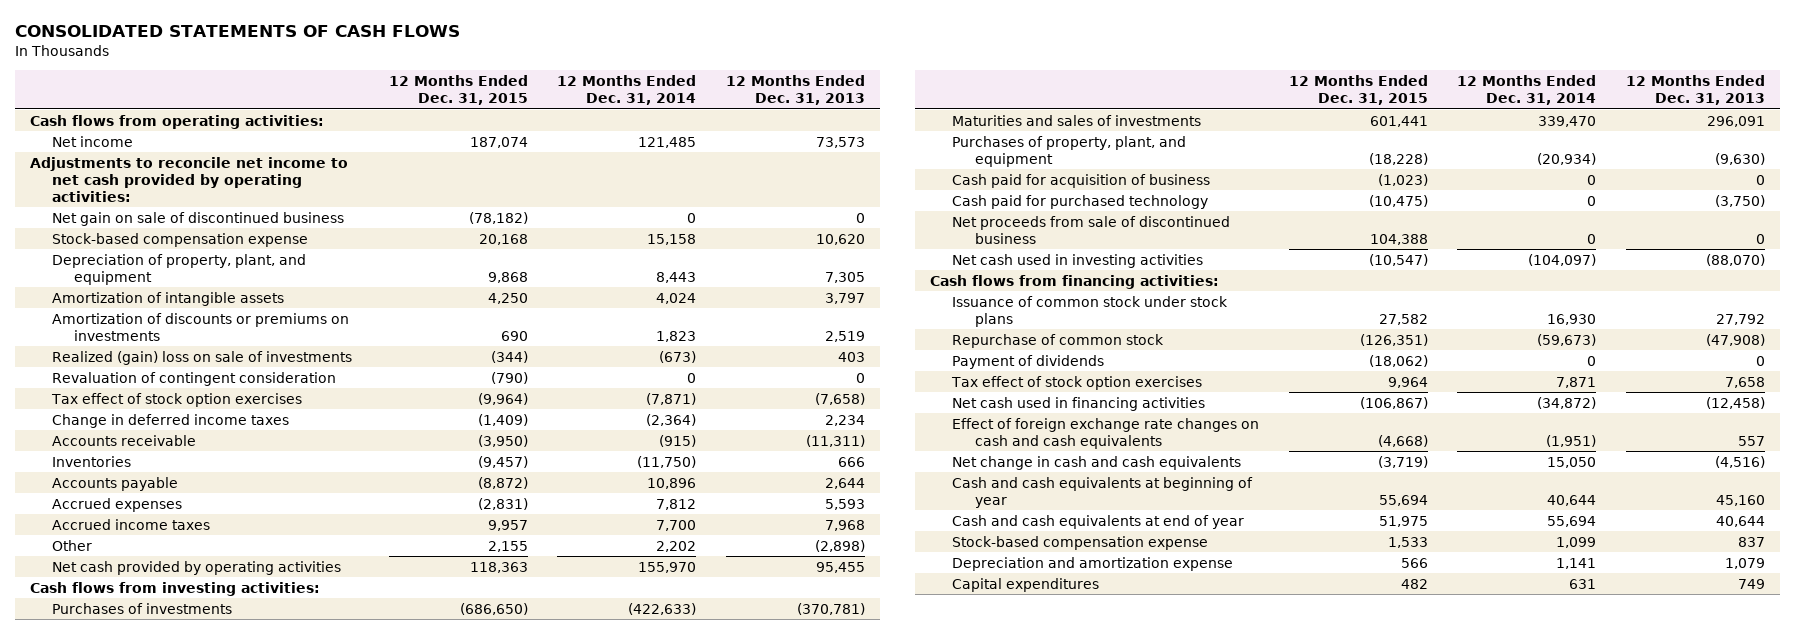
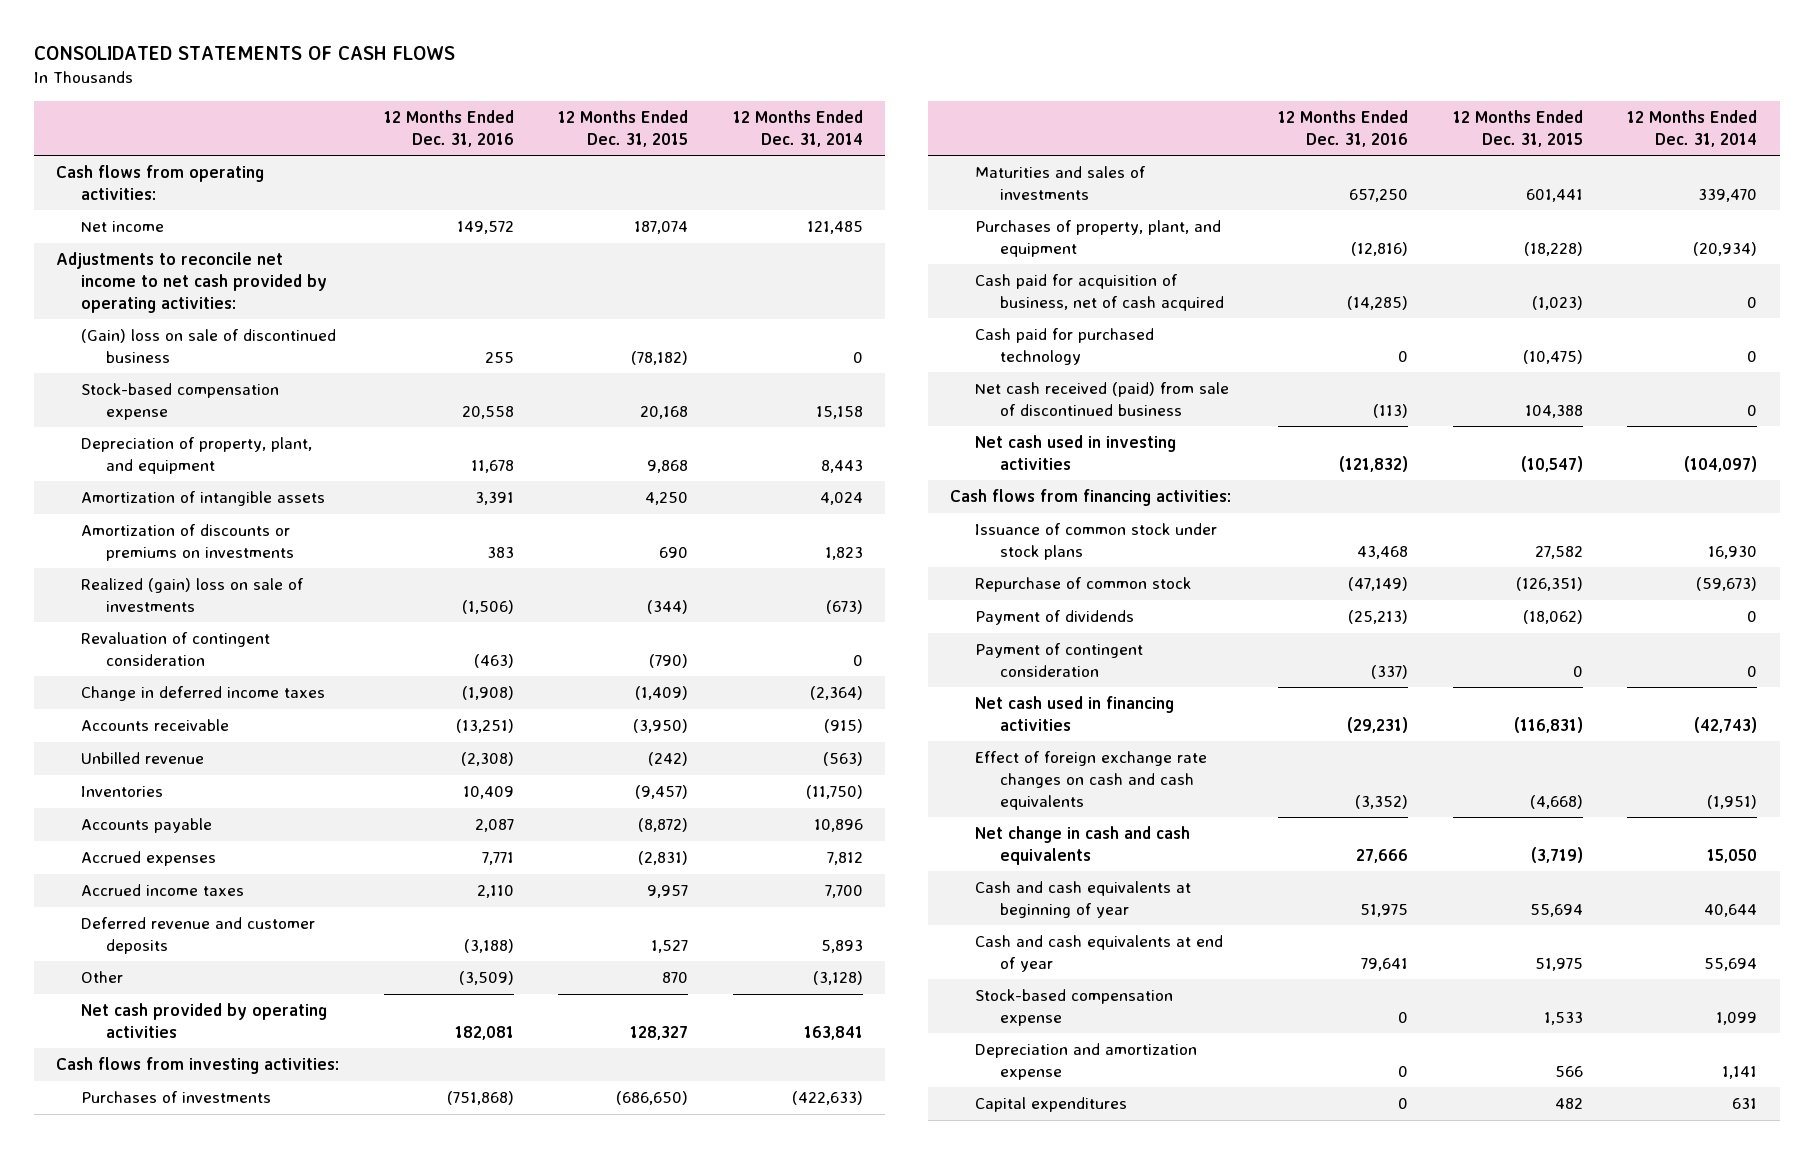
[725,75,865,106] 12 Months Ended Dec. 31, 2013 -> none
none -> [383,109,514,147] 12 Months Ended Dec. 31, 2016
[52,211,345,226] Net gain on sale of discontinued business -> [80,329,336,363] (Gain) loss on sale of discontinued business
[51,392,303,407] Tax effect of stock option exercises -> none
none -> [80,752,204,765] Unbilled revenue
none -> [80,917,315,954] Deferred revenue and customer deposits
[487,540,528,552] 2,155 -> [662,972,689,984] 870
[656,540,697,552] 2,202 -> [812,971,863,986] (3,128)
[469,561,528,573] 118,363 -> [630,1025,689,1040] 128,327
[638,561,697,573] 155,970 -> [803,1025,863,1040] 163,841
[952,173,1211,188] Cash paid for acquisition of business -> [975,274,1225,311] Cash paid for acquisition of business, net of cash acquired
[952,215,1231,244] Net proceeds from sale of discontinued business -> [975,382,1230,416] Net cash received (paid) from sale of discontinued business
[951,375,1203,390] Tax effect of stock option exercises -> none
none -> [975,643,1144,677] Payment of contingent consideration
[1359,396,1428,409] (106,867) -> [1513,716,1583,733] (116,831)
[1537,396,1597,409] (34,872) -> [1694,716,1758,733] (42,743)

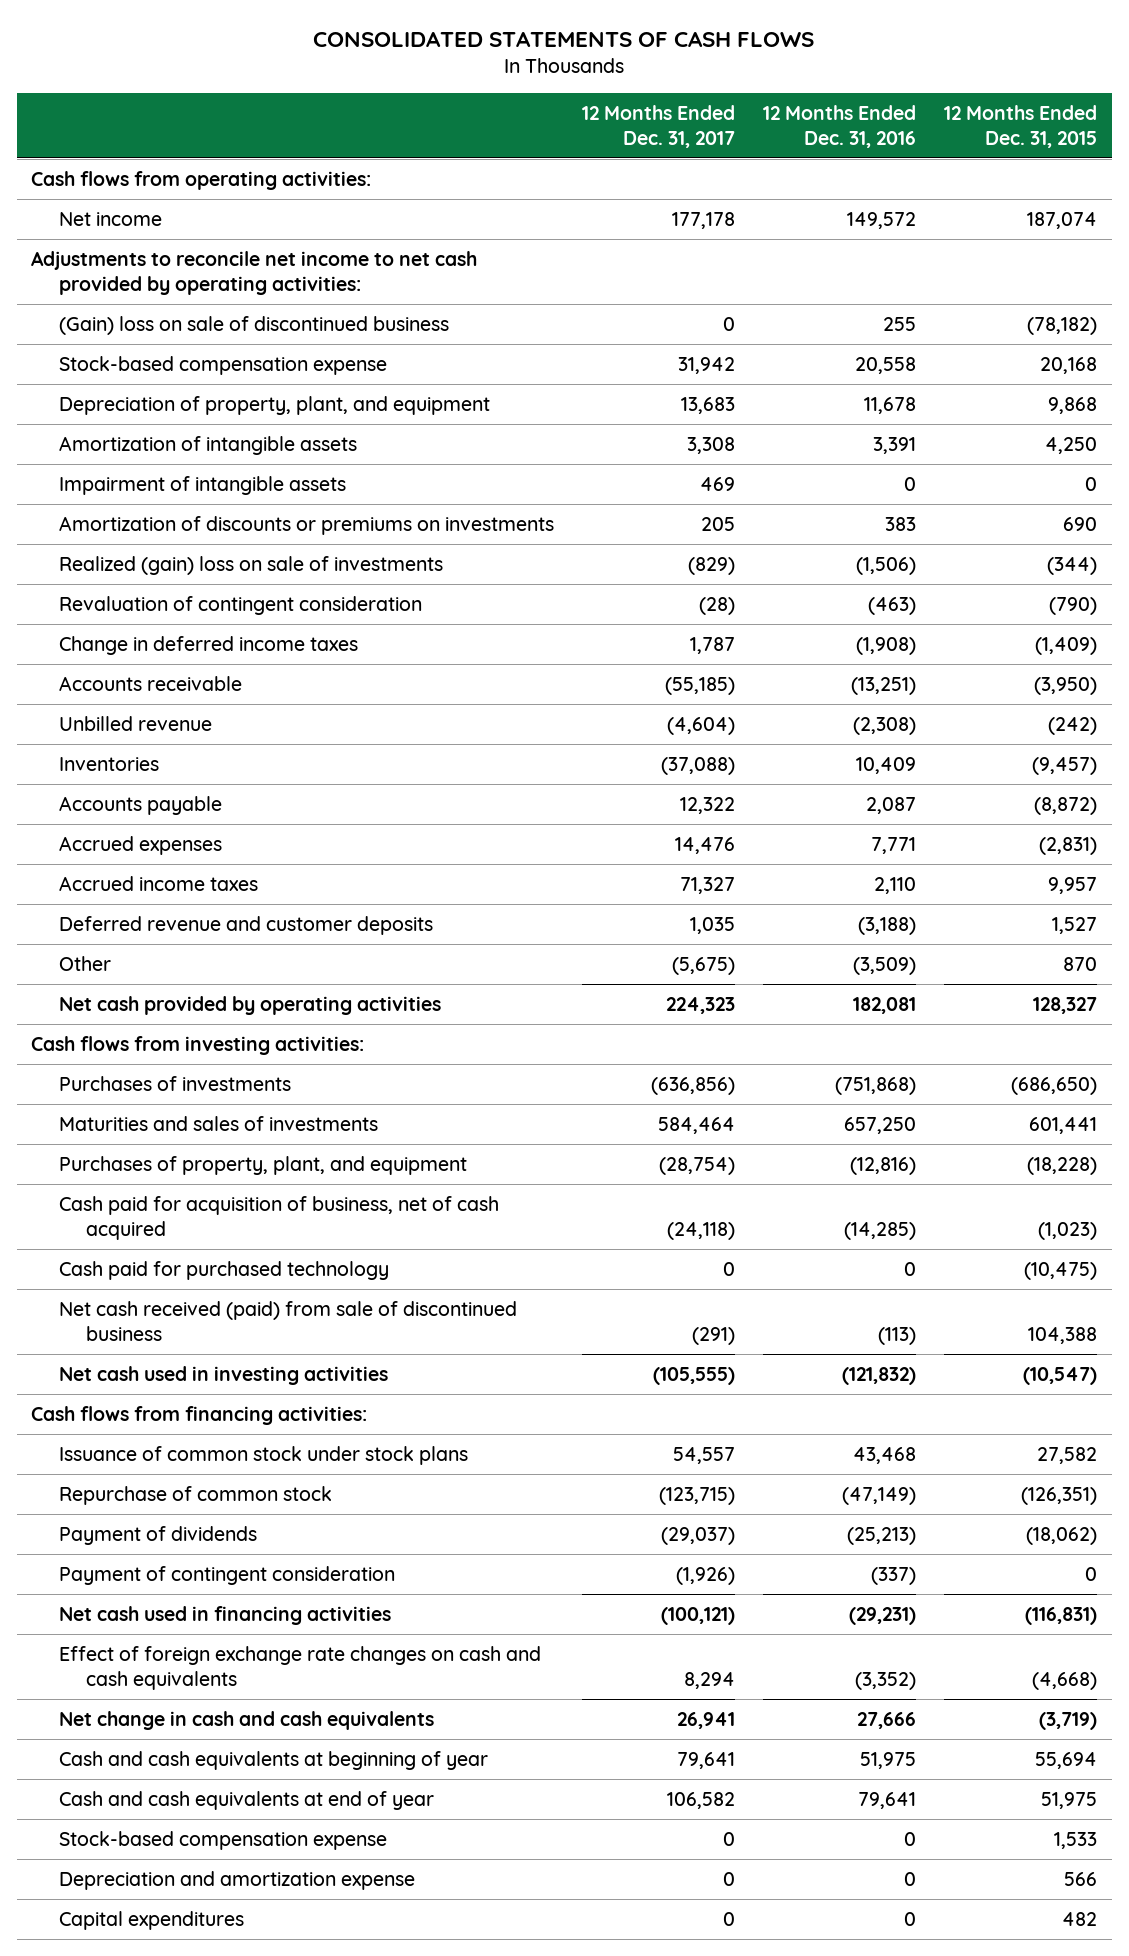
[732,109,863,147] 12 Months Ended Dec. 31, 2014 -> none
none -> [581,104,735,148] 12 Months Ended Dec. 31, 2017
none -> [58,475,346,495] Impairment of intangible assets

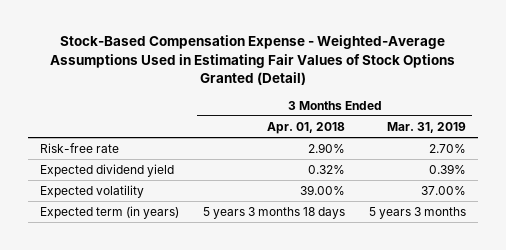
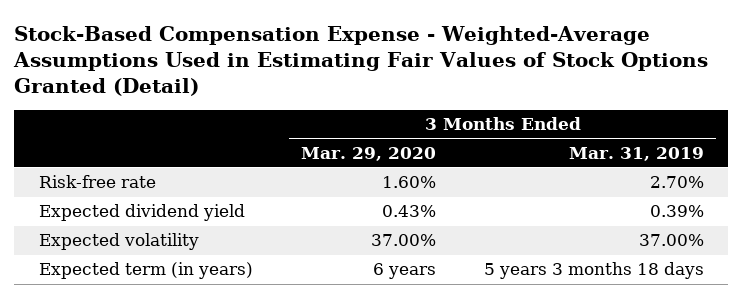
[266,121,345,134] Apr. 01, 2018 -> none
none -> [300,146,436,161] Mar. 29, 2020
[369,206,467,219] 5 years 3 months -> [484,262,705,280] 5 years 3 months 18 days

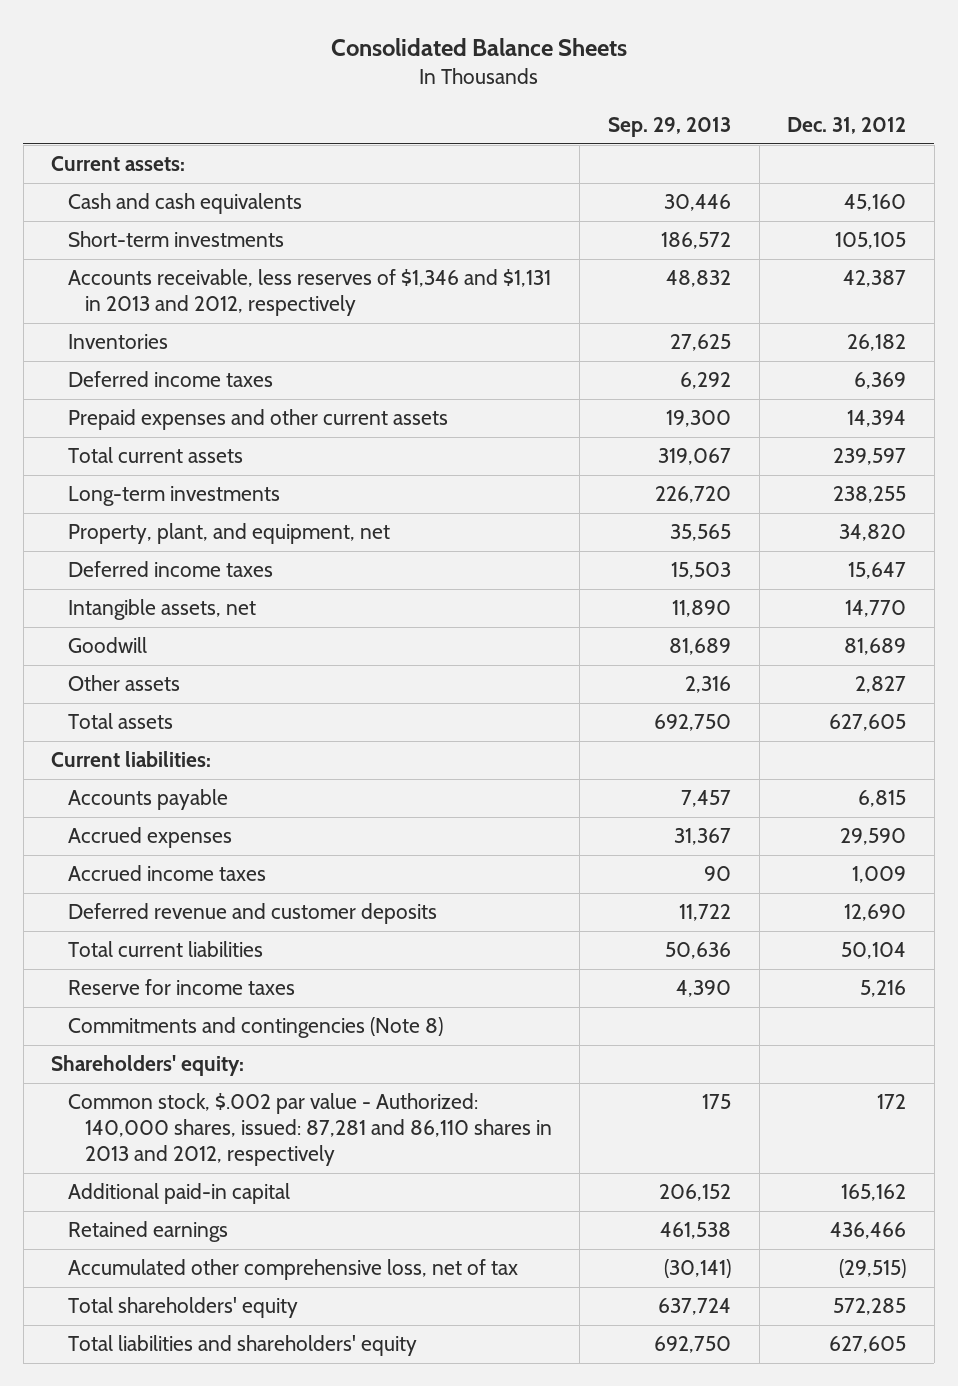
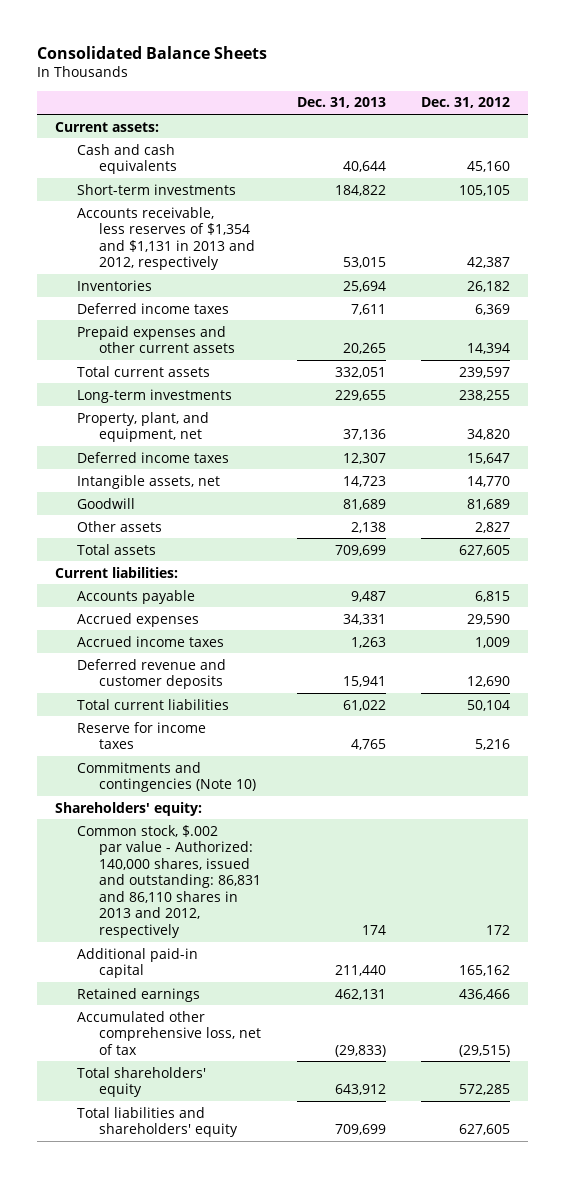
[607,116,731,137] Sep. 29, 2013 -> none
none -> [296,97,386,109] Dec. 31, 2013
[68,269,552,317] Accounts receivable, less reserves of $1,346 and $1,131 in 2013 and 2012, respectively -> [77,206,255,271] Accounts receivable, less reserves of $1,354 and $1,131 in 2013 and 2012, respectively
[68,1017,444,1039] Commitments and contingencies (Note 8) -> [77,761,256,793] Commitments and contingencies (Note 10)
[68,1093,552,1167] Common stock, $.002 par value - Authorized: 140,000 shares, issued: 87,281 and 86,110 shares in 2013 and 2012, respectively -> [77,824,261,938] Common stock, $.002 par value - Authorized: 140,000 shares, issued and outstanding: 86,831 and 86,110 shares in 2013 and 2012, respectively

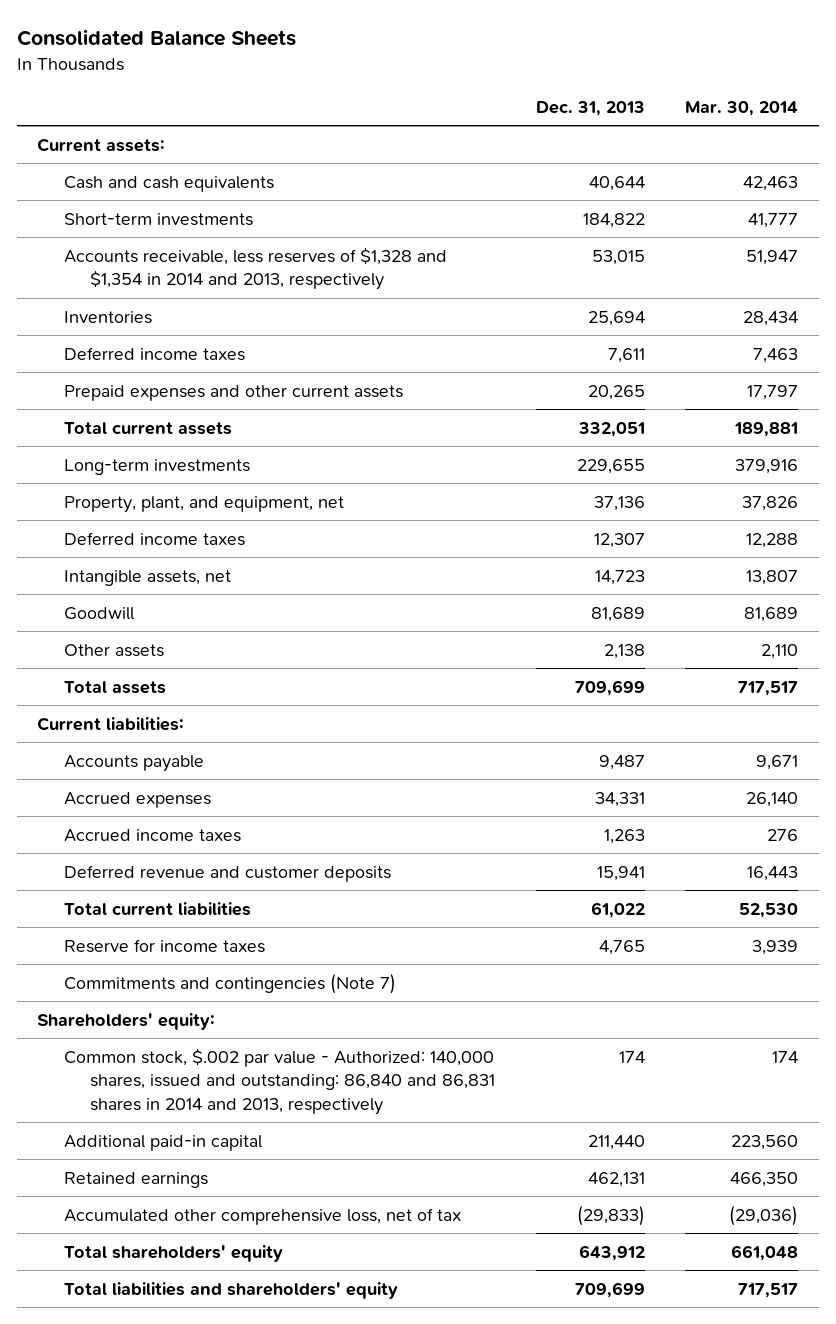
[421,97,511,109] Dec. 31, 2012 -> none
none -> [685,100,799,116] Mar. 30, 2014
[77,206,255,271] Accounts receivable, less reserves of $1,354 and $1,131 in 2013 and 2012, respectively -> [63,246,447,291] Accounts receivable, less reserves of $1,328 and $1,354 in 2014 and 2013, respectively
[77,761,256,793] Commitments and contingencies (Note 10) -> [63,973,396,994] Commitments and contingencies (Note 7)
[77,824,261,938] Common stock, $.002 par value - Authorized: 140,000 shares, issued and outstanding: 86,831 and 86,110 shares in 2013 and 2012, respectively -> [63,1047,496,1115] Common stock, $.002 par value - Authorized: 140,000 shares, issued and outstanding: 86,840 and 86,831 shares in 2014 and 2013, respectively

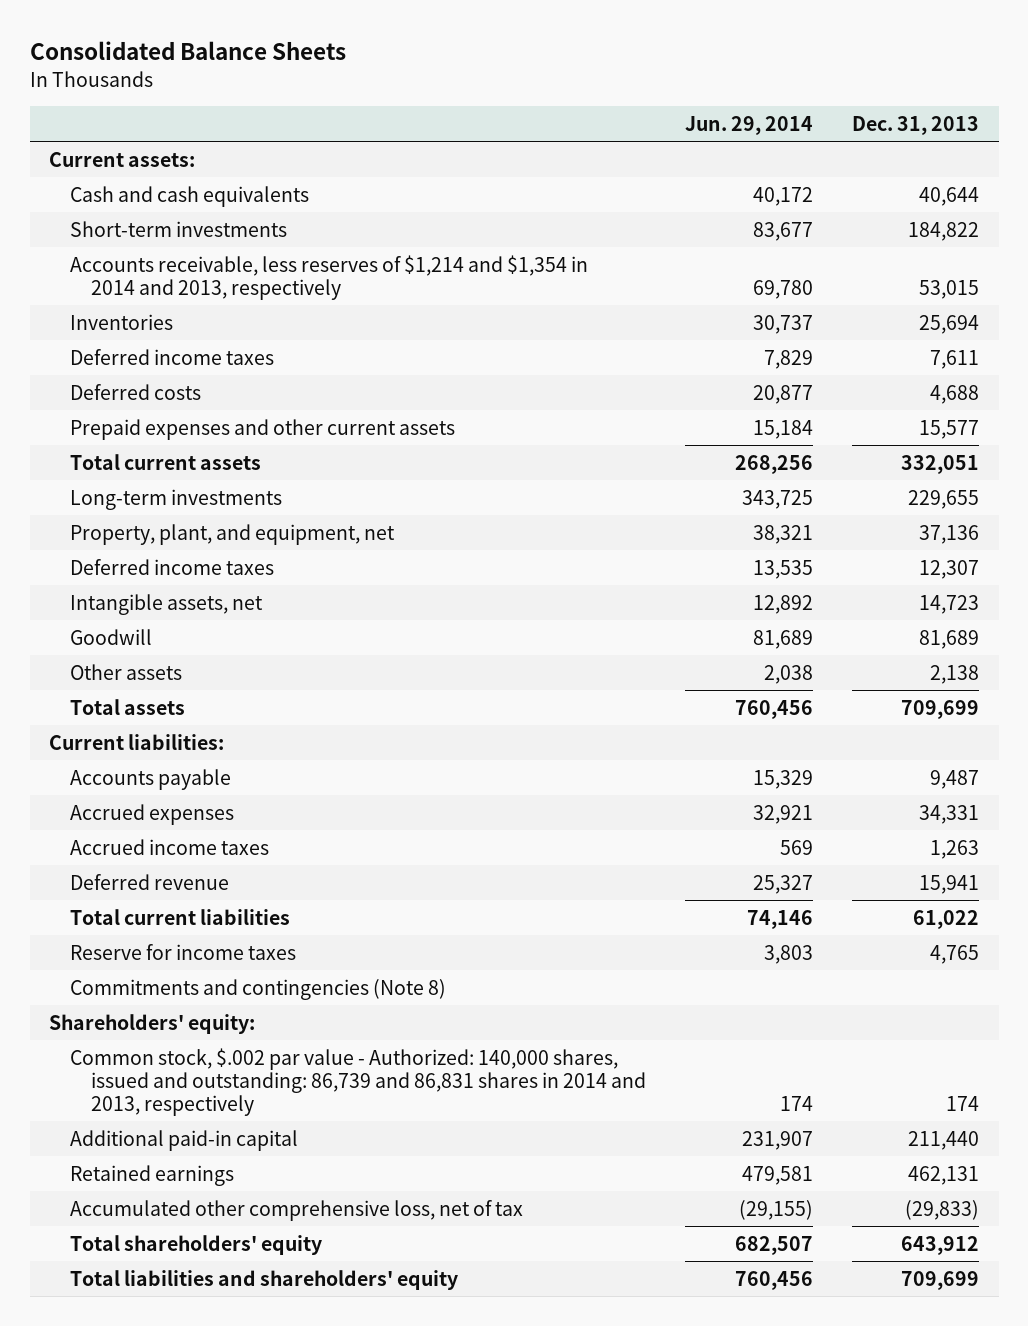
[685,100,799,116] Mar. 30, 2014 -> none
none -> [685,115,814,135] Jun. 29, 2014
[63,246,447,291] Accounts receivable, less reserves of $1,328 and $1,354 in 2014 and 2013, respectively -> [70,254,589,300] Accounts receivable, less reserves of $1,214 and $1,354 in 2014 and 2013, respectively
none -> [70,383,202,400] Deferred costs
[587,384,645,400] 20,265 -> [919,419,980,439] 15,577
[63,864,391,882] Deferred revenue and customer deposits -> [70,873,230,890] Deferred revenue
[63,973,396,994] Commitments and contingencies (Note 7) -> [70,978,447,1000] Commitments and contingencies (Note 8)
[63,1047,496,1115] Common stock, $.002 par value - Authorized: 140,000 shares, issued and outstanding: 86,840 and 86,831 shares in 2014 and 2013, respectively -> [70,1047,647,1116] Common stock, $.002 par value - Authorized: 140,000 shares, issued and outstanding: 86,739 and 86,831 shares in 2014 and 2013, respectively

